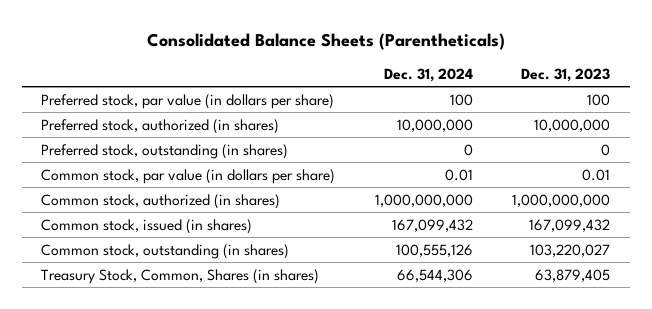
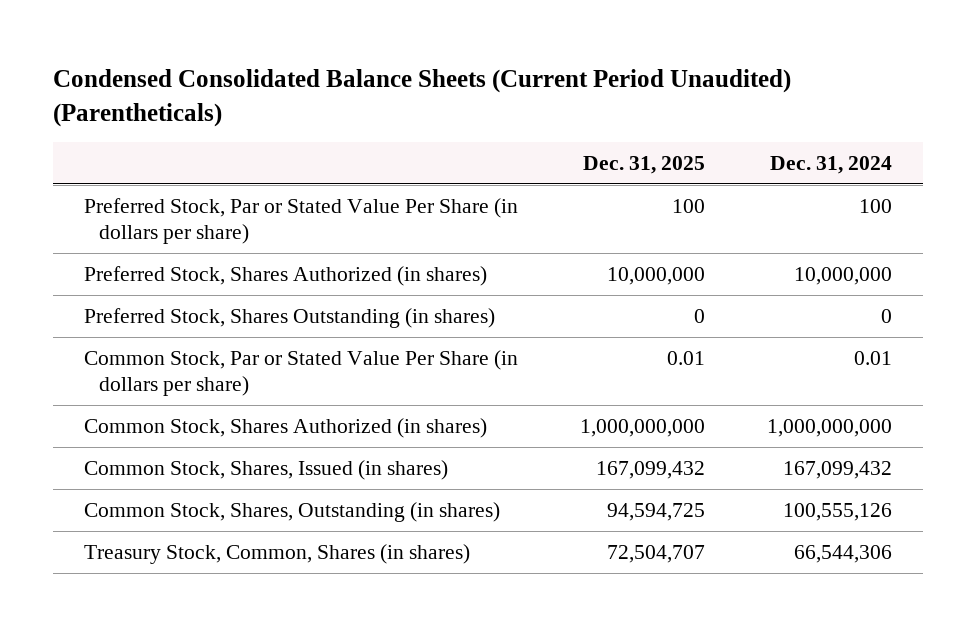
[146,32,505,50] Consolidated Balance Sheets (Parentheticals) -> [53,68,792,127] Condensed Consolidated Balance Sheets (Current Period Unaudited) (Parentheticals)
[521,67,611,82] Dec. 31, 2023 -> none
none -> [582,156,705,175] Dec. 31, 2025
[41,93,335,109] Preferred stock, par value (in dollars per share) -> [84,197,519,245] Preferred Stock, Par or Stated Value Per Share (in dollars per share)
[41,118,280,134] Preferred stock, authorized (in shares) -> [84,265,488,286] Preferred Stock, Shares Authorized (in shares)
[41,143,289,159] Preferred stock, outstanding (in shares) -> [84,307,496,328] Preferred Stock, Shares Outstanding (in shares)
[41,168,336,184] Common stock, par value (in dollars per share) -> [84,349,519,397] Common Stock, Par or Stated Value Per Share (in dollars per share)
[41,193,281,209] Common stock, authorized (in shares) -> [84,417,488,438] Common Stock, Shares Authorized (in shares)
[41,218,253,234] Common stock, issued (in shares) -> [84,459,449,480] Common Stock, Shares, Issued (in shares)
[41,243,290,259] Common stock, outstanding (in shares) -> [84,501,501,522] Common Stock, Shares, Outstanding (in shares)

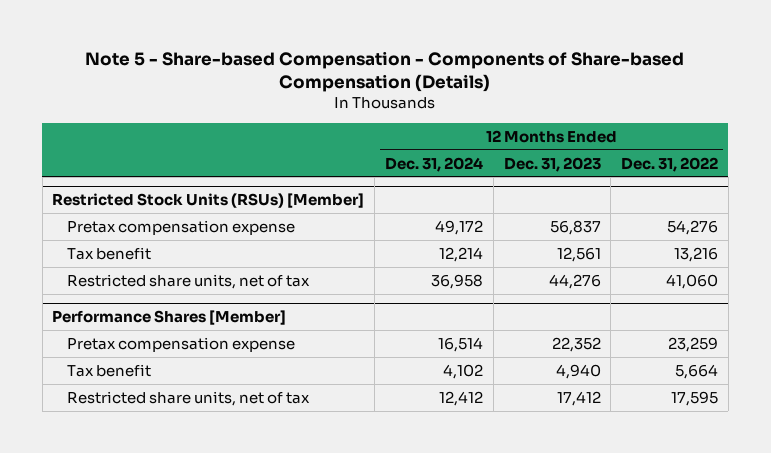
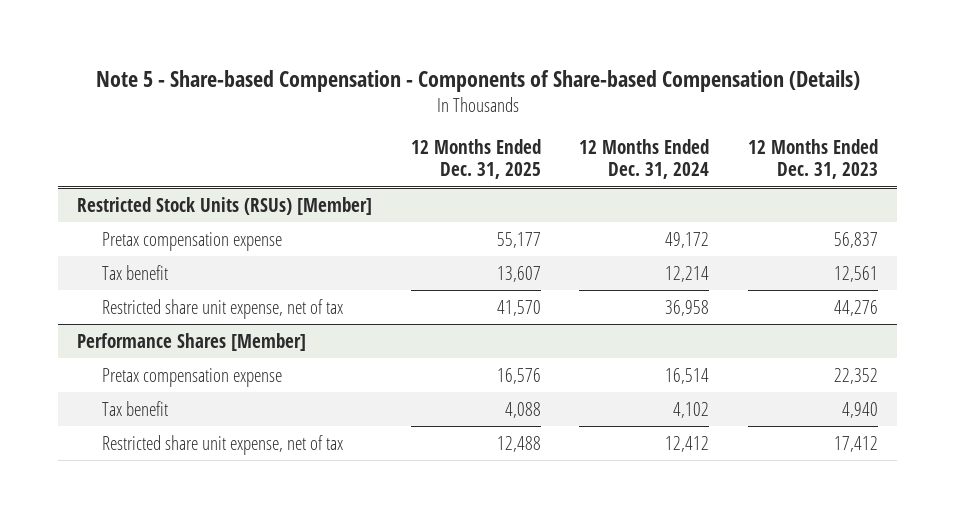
[621,156,719,172] Dec. 31, 2022 -> none
none -> [410,139,541,180] 12 Months Ended Dec. 31, 2025
[66,273,310,289] Restricted share units, net of tax -> [102,298,344,319] Restricted share unit expense, net of tax
[66,390,310,406] Restricted share units, net of tax -> [102,434,344,455] Restricted share unit expense, net of tax

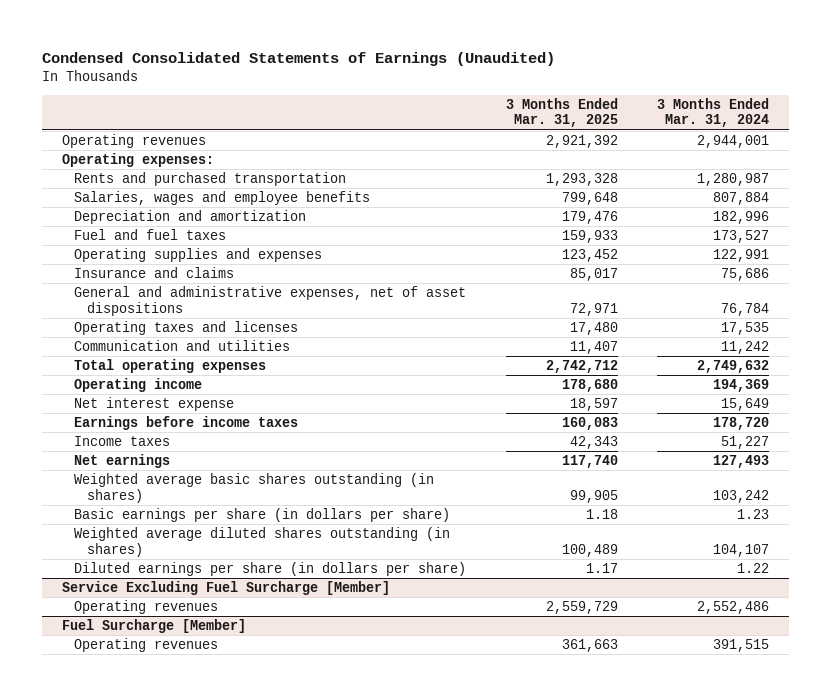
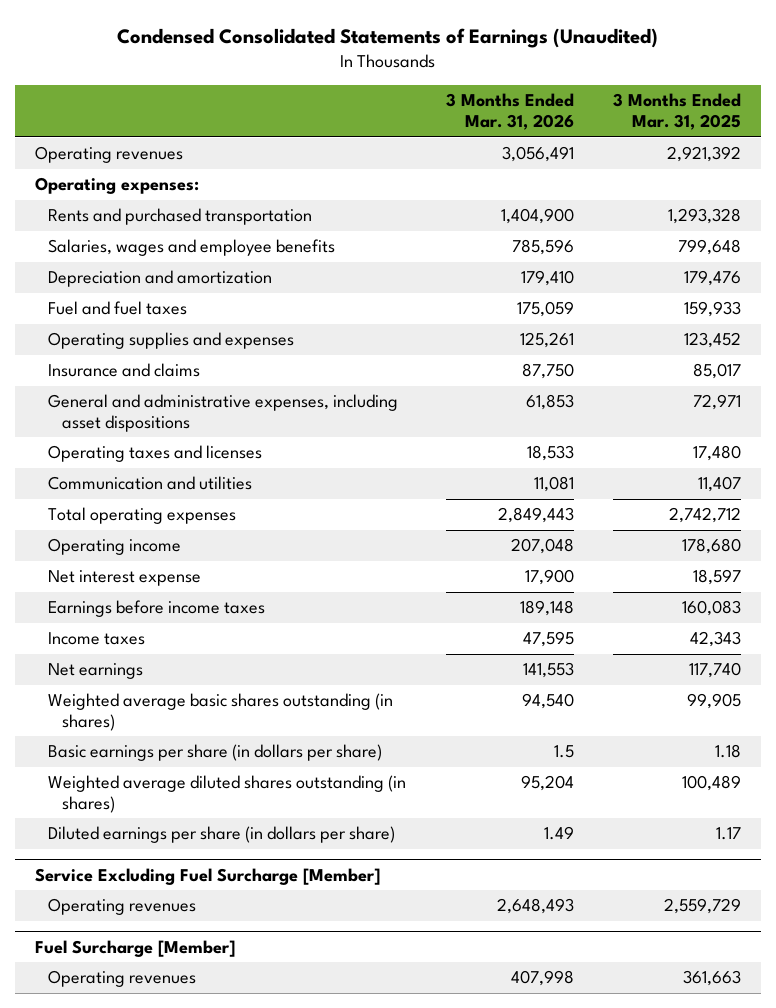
[657,97,770,128] 3 Months Ended Mar. 31, 2024 -> none
none -> [445,93,574,131] 3 Months Ended Mar. 31, 2026
[74,286,467,316] General and administrative expenses, net of asset dispositions -> [48,394,399,433] General and administrative expenses, including asset dispositions

